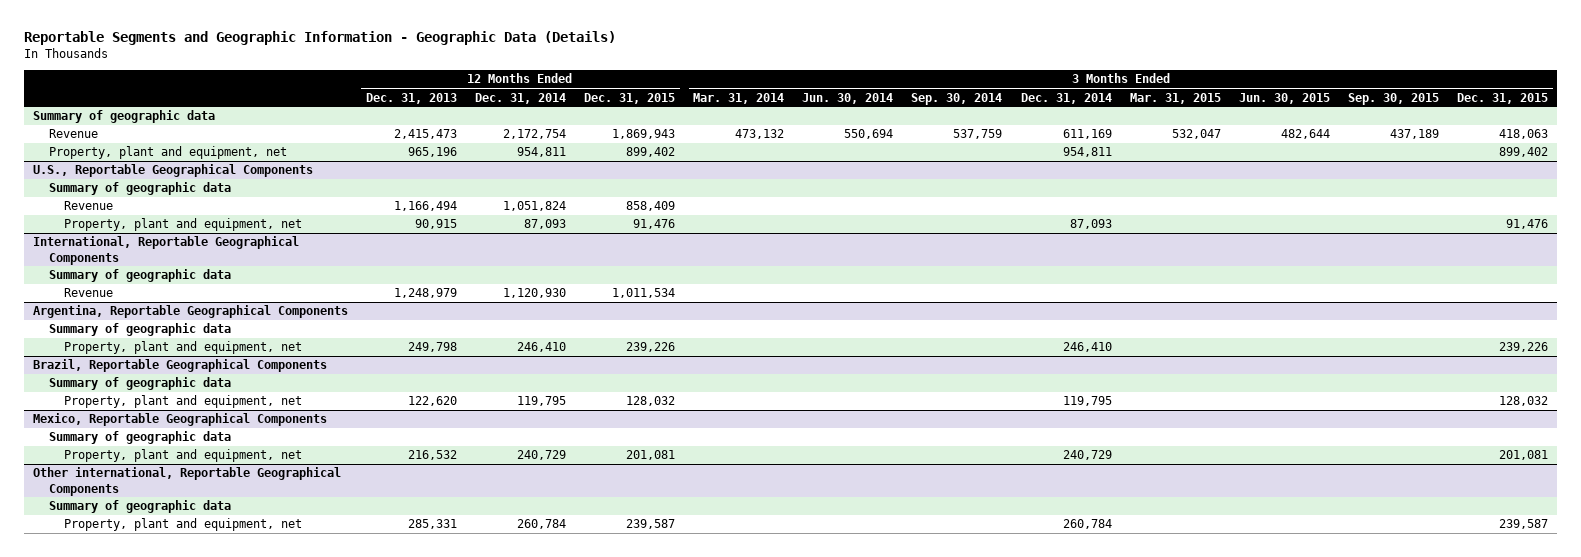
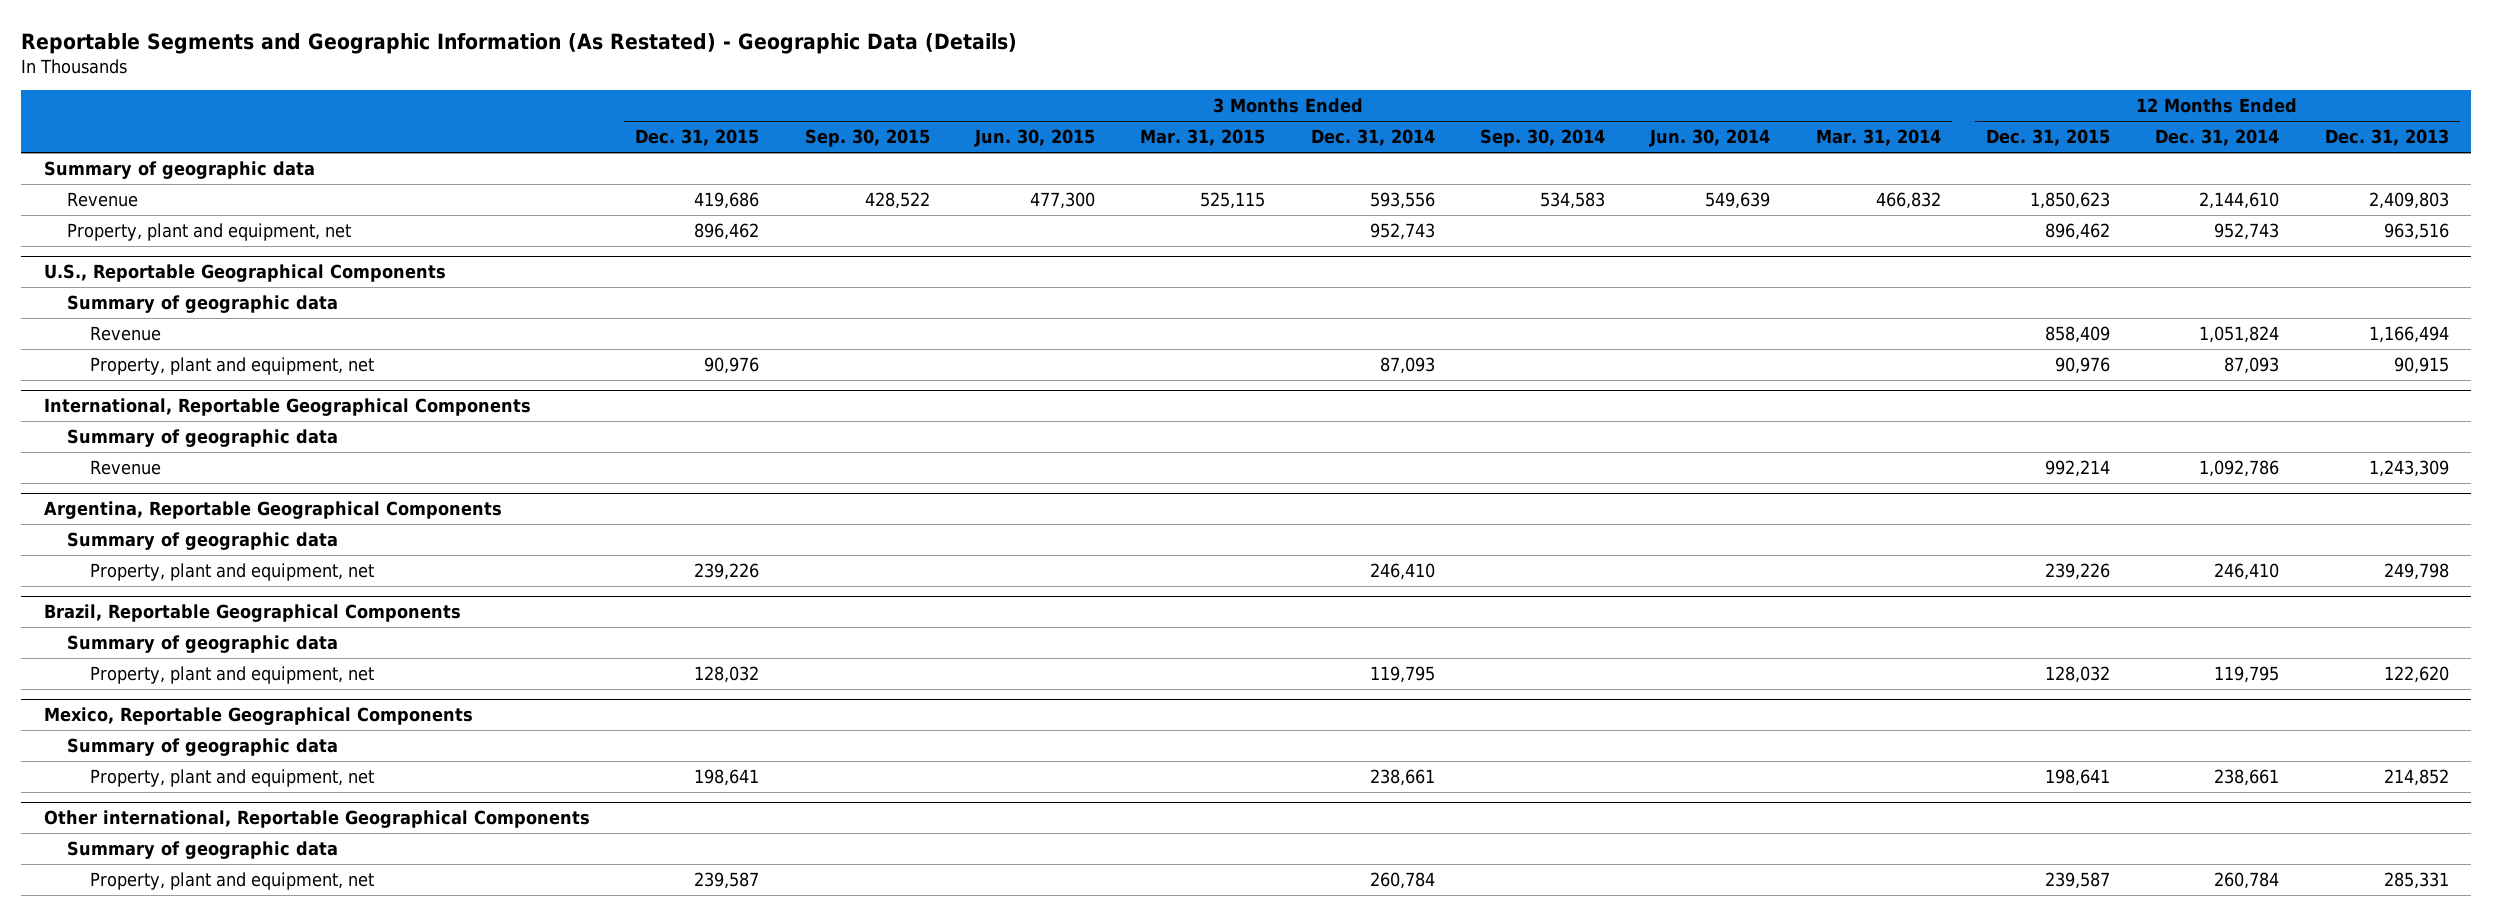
[23,31,616,46] Reportable Segments and Geographic Information - Geographic Data (Details) -> [21,32,1018,54] Reportable Segments and Geographic Information (As Restated) - Geographic Data (Details)
[393,129,457,140] 2,415,473 -> [2368,191,2449,209] 2,409,803
[502,129,566,140] 2,172,754 -> [2199,191,2280,209] 2,144,610
[612,129,676,140] 1,869,943 -> [2030,191,2111,209] 1,850,623
[735,129,785,140] 473,132 -> [1875,191,1941,209] 466,832
[844,129,894,140] 550,694 -> [1705,191,1771,209] 549,639
[953,129,1003,140] 537,759 -> [1540,191,1606,209] 534,583
[1062,129,1112,140] 611,169 -> [1369,191,1435,209] 593,556
[1171,129,1221,140] 532,047 -> [1200,191,1266,209] 525,115
[1280,129,1330,140] 482,644 -> [1029,191,1095,209] 477,300
[1389,129,1439,140] 437,189 -> [864,191,930,209] 428,522
[1498,129,1548,140] 418,063 -> [694,191,760,209] 419,686
[407,147,457,158] 965,196 -> [2383,222,2449,240] 963,516
[516,147,566,158] 954,811 -> [2214,222,2280,240] 952,743
[626,147,676,158] 899,402 -> [2045,222,2111,240] 896,462
[1062,147,1112,158] 954,811 -> [1369,222,1435,240] 952,743
[1498,147,1548,158] 899,402 -> [694,222,760,240] 896,462
[633,219,676,230] 91,476 -> [2055,356,2111,374] 90,976
[1505,219,1548,230] 91,476 -> [704,356,760,374] 90,976
[393,288,457,299] 1,248,979 -> [2368,459,2449,477] 1,243,309
[502,288,566,299] 1,120,930 -> [2199,459,2280,477] 1,092,786
[612,288,676,299] 1,011,534 -> [2045,459,2111,477] 992,214
[407,450,457,461] 216,532 -> [2383,768,2449,786] 214,852
[516,450,566,461] 240,729 -> [2214,768,2280,786] 238,661
[626,450,676,461] 201,081 -> [2045,768,2111,786] 198,641
[1062,450,1112,461] 240,729 -> [1369,768,1435,786] 238,661
[1498,450,1548,461] 201,081 -> [694,768,760,786] 198,641

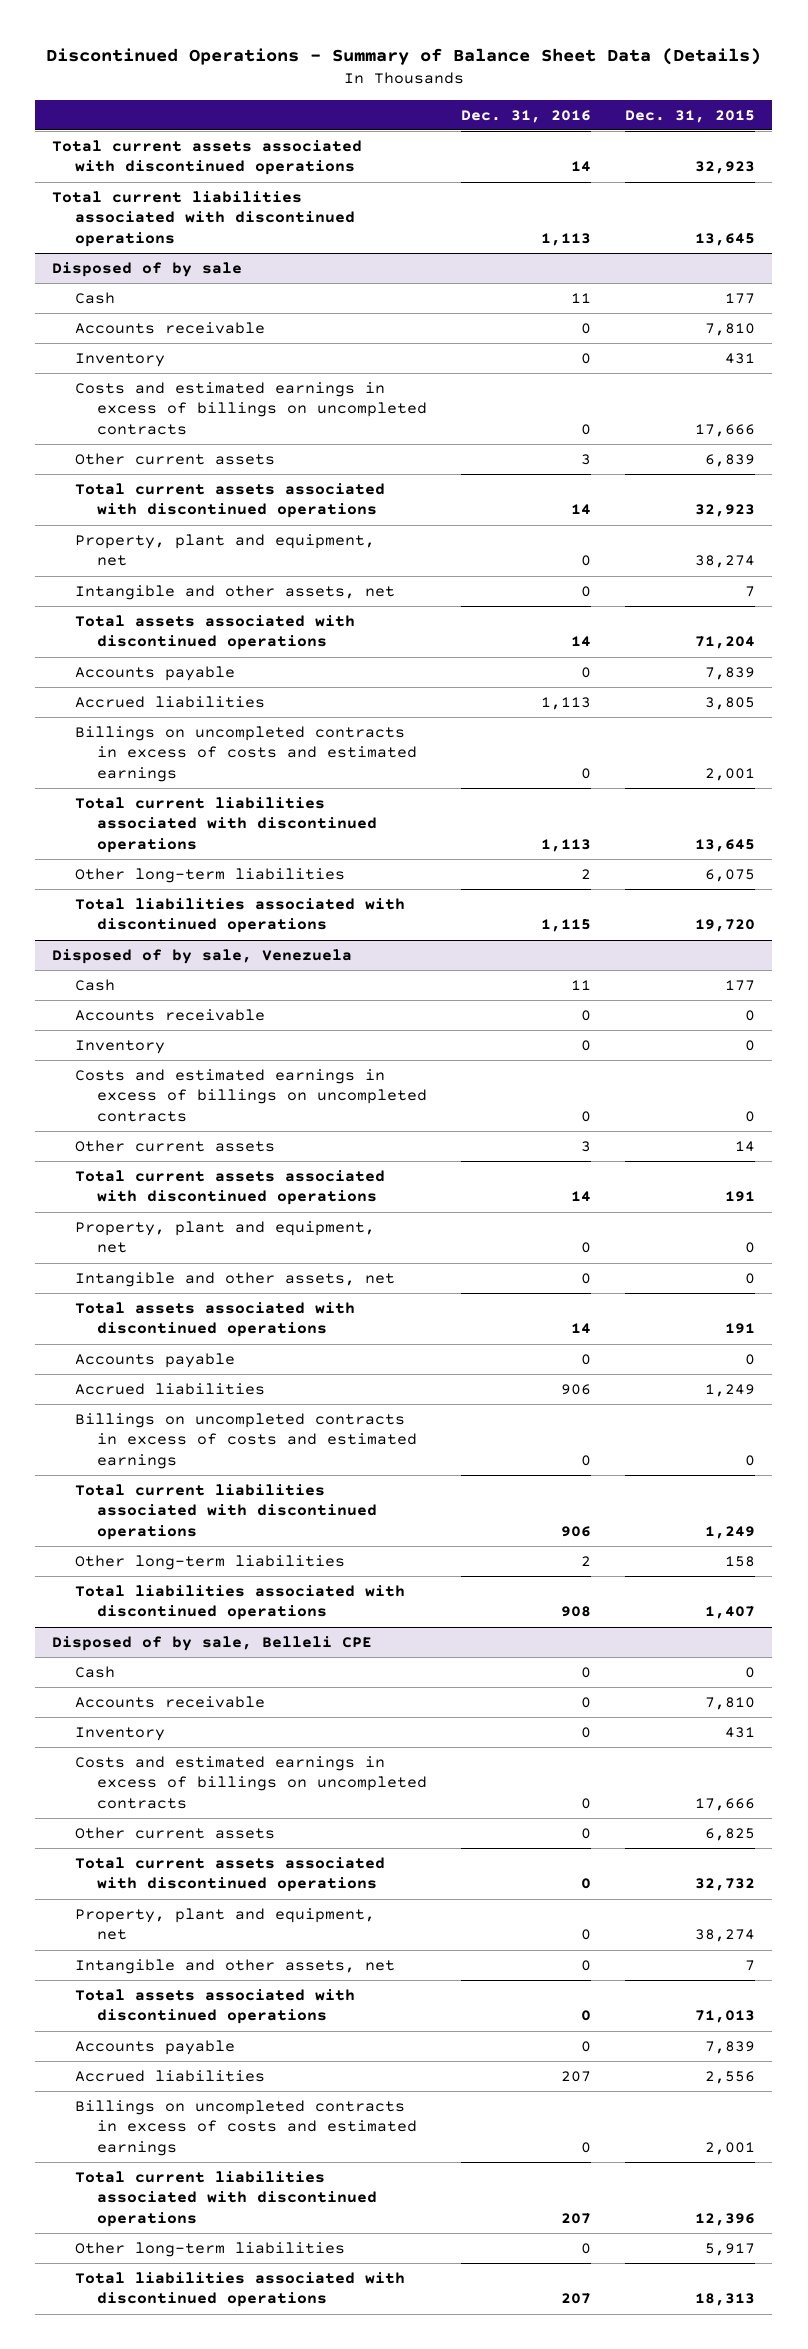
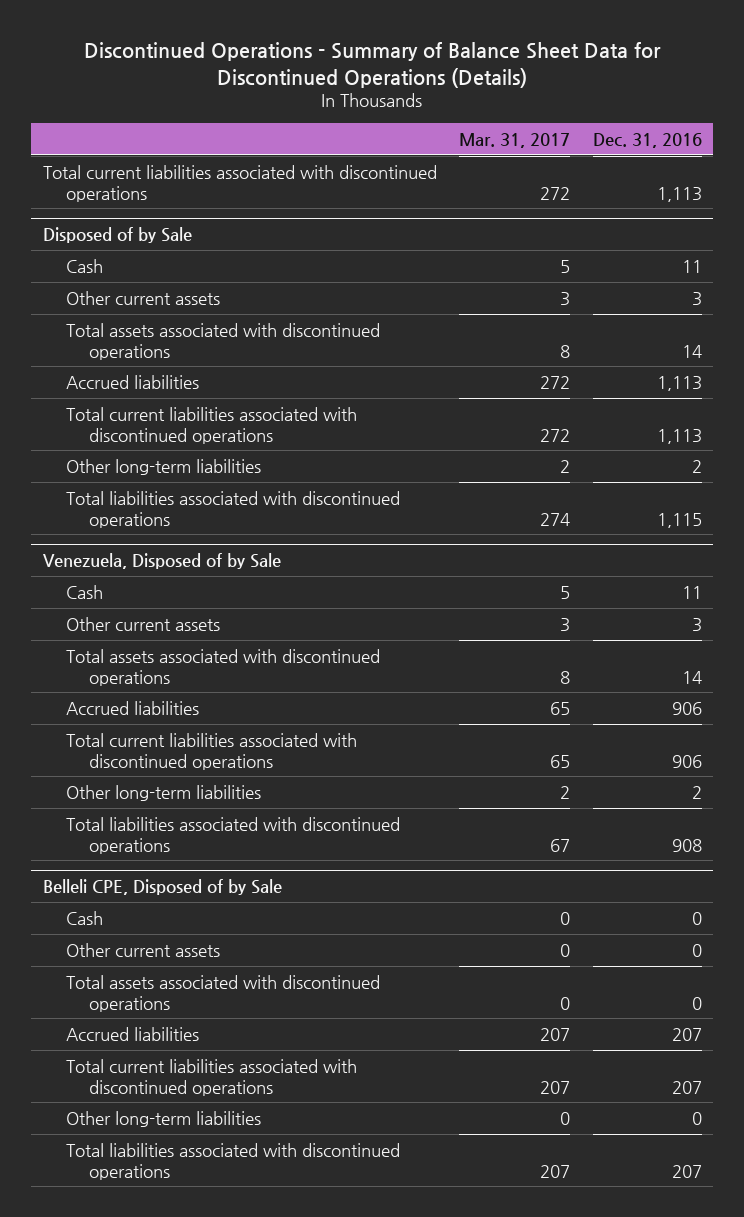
[45,47,761,65] Discontinued Operations - Summary of Balance Sheet Data (Details) -> [84,42,662,88] Discontinued Operations - Summary of Balance Sheet Data for Discontinued Operations (Details)
[625,109,756,123] Dec. 31, 2015 -> none
none -> [459,132,571,148] Mar. 31, 2017
[52,140,363,176] Total current assets associated with discontinued operations -> none
[52,262,243,278] Disposed of by sale -> [42,227,192,244] Disposed of by Sale
[74,322,265,335] Accounts receivable -> none
[74,353,165,368] Inventory -> none
[74,382,428,435] Costs and estimated earnings in excess of billings on uncompleted contracts -> none
[74,483,385,519] Total current assets associated with discontinued operations -> none
[74,534,375,567] Property, plant and equipment, net -> none
[74,585,395,601] Intangible and other assets, net -> none
[74,666,235,682] Accounts payable -> none
[74,726,418,782] Billings on uncompleted contracts in excess of costs and estimated earnings -> none
[52,949,353,965] Disposed of by sale, Venezuela -> [42,553,281,570] Venezuela, Disposed of by Sale
[74,1009,265,1022] Accounts receivable -> none
[74,1040,165,1055] Inventory -> none
[74,1069,428,1122] Costs and estimated earnings in excess of billings on uncompleted contracts -> none
[74,1170,385,1206] Total current assets associated with discontinued operations -> none
[74,1221,375,1254] Property, plant and equipment, net -> none
[74,1272,395,1288] Intangible and other assets, net -> none
[74,1353,235,1369] Accounts payable -> none
[74,1413,418,1469] Billings on uncompleted contracts in excess of costs and estimated earnings -> none
[52,1636,373,1652] Disposed of by sale, Belleli CPE -> [42,879,282,896] Belleli CPE, Disposed of by Sale
[74,1696,265,1709] Accounts receivable -> none
[74,1727,165,1742] Inventory -> none
[74,1756,428,1809] Costs and estimated earnings in excess of billings on uncompleted contracts -> none
[74,1857,385,1893] Total current assets associated with discontinued operations -> none
[74,1908,375,1941] Property, plant and equipment, net -> none
[74,1959,395,1975] Intangible and other assets, net -> none
[74,2040,235,2056] Accounts payable -> none
[74,2100,418,2156] Billings on uncompleted contracts in excess of costs and estimated earnings -> none

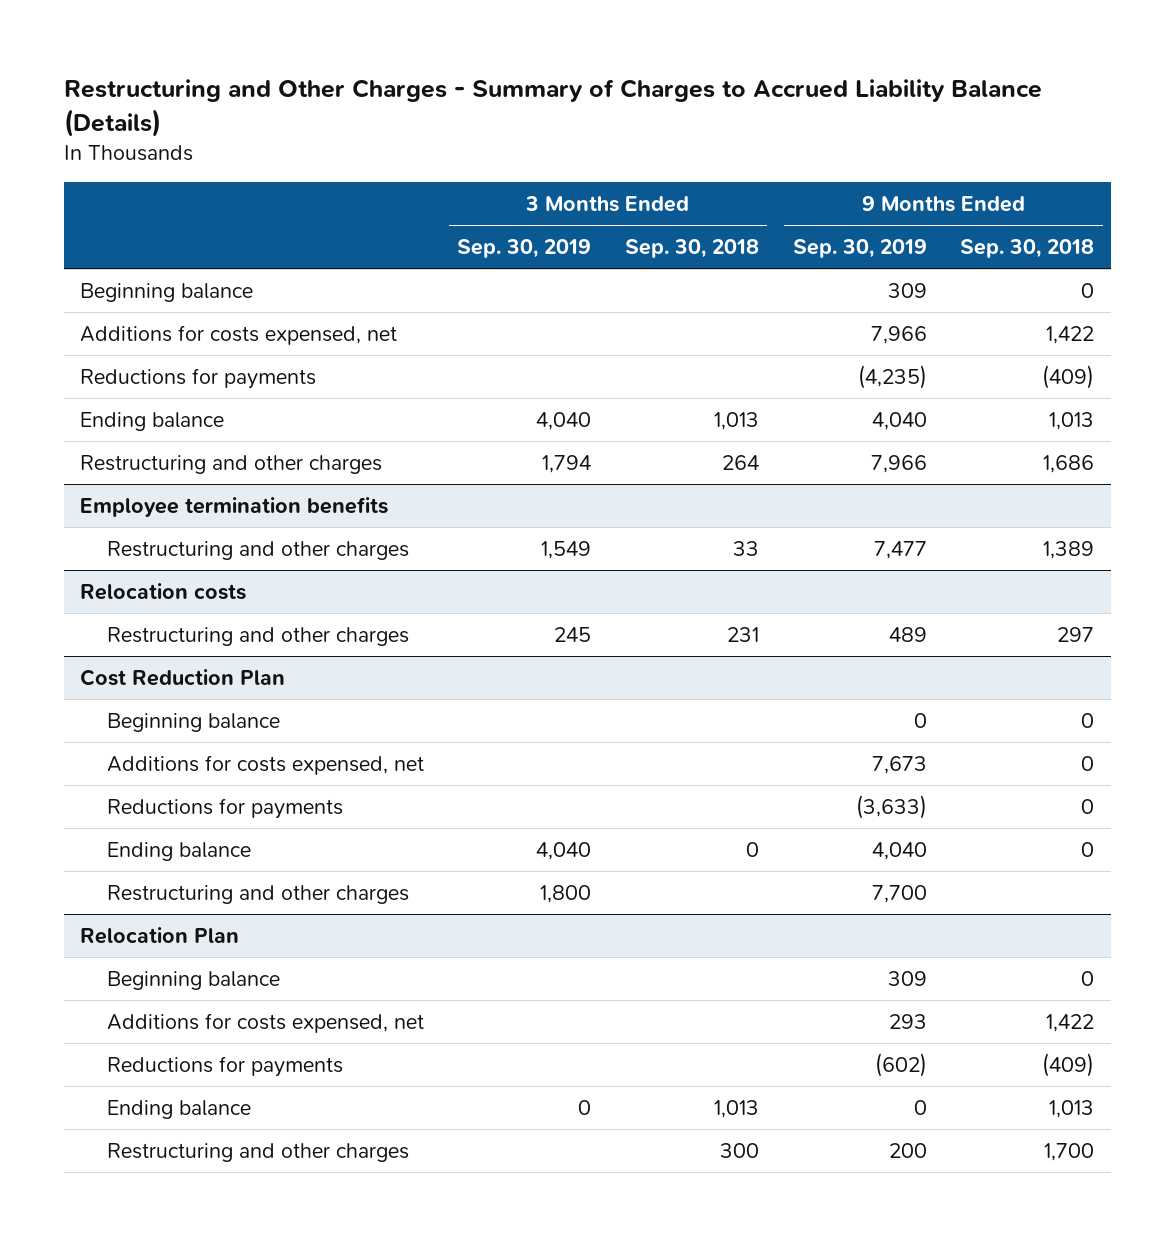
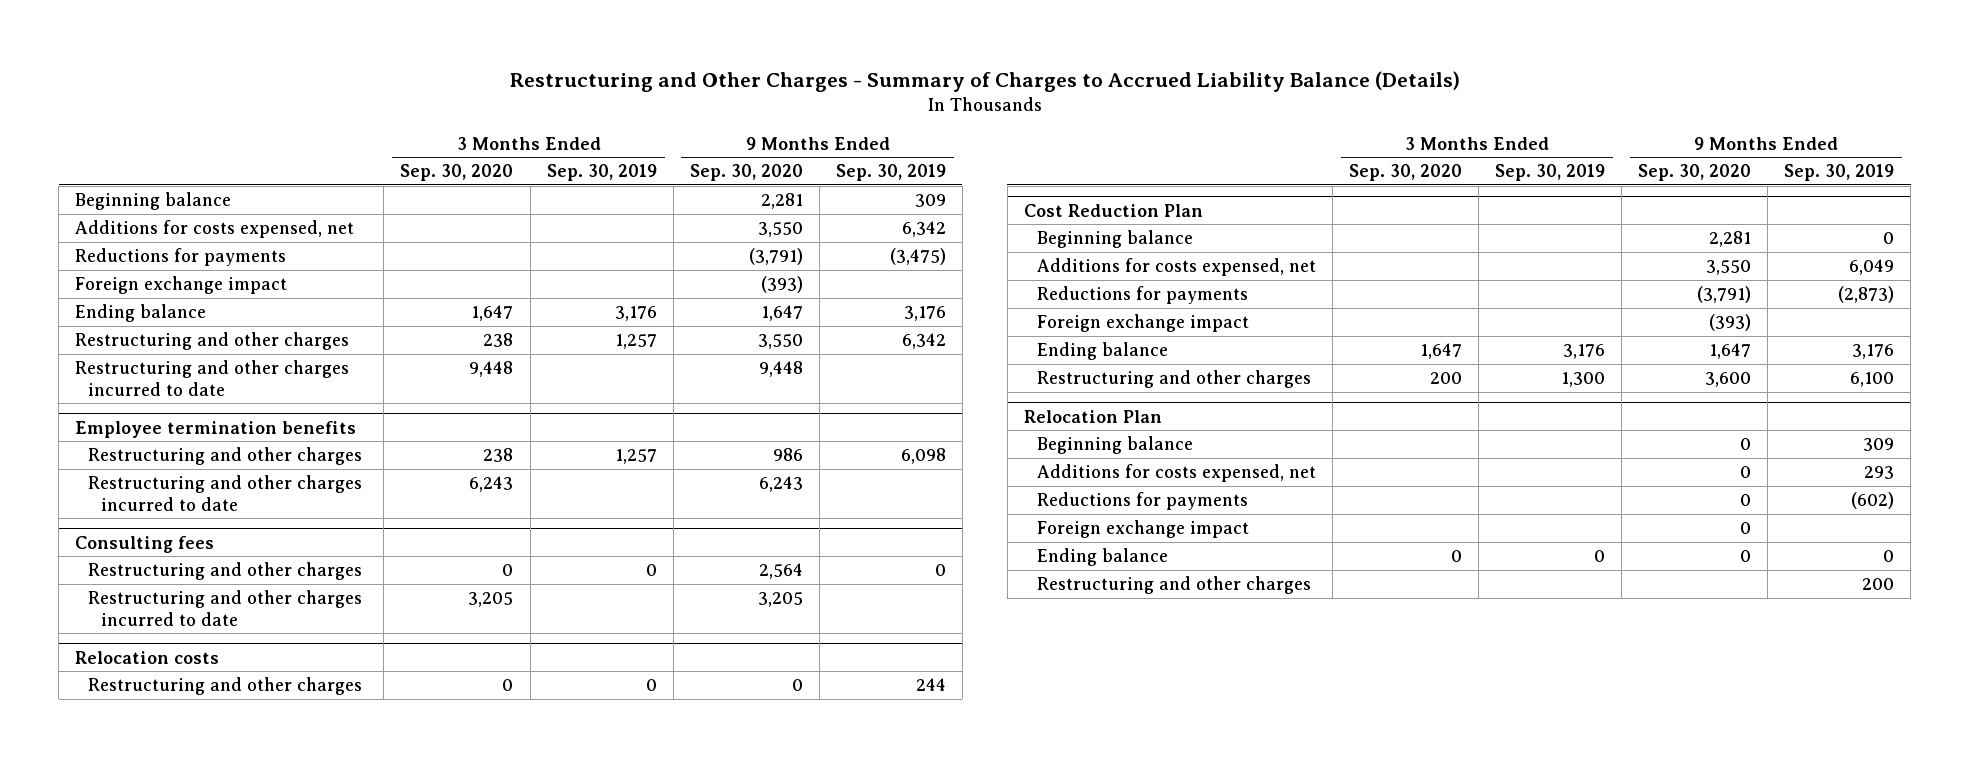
[624,239,759,259] Sep. 30, 2018 -> none
[960,239,1095,259] Sep. 30, 2018 -> none
none -> [400,164,514,182] Sep. 30, 2020
none -> [689,164,803,182] Sep. 30, 2020
[870,325,927,344] 7,966 -> [901,221,946,238] 6,342
[857,364,927,389] (4,235) -> [889,248,946,266] (3,475)
none -> [75,276,288,295] Foreign exchange impact
[536,411,592,430] 4,040 -> [614,306,657,322] 3,176
[871,411,927,430] 4,040 -> [903,306,946,322] 3,176
[542,454,592,473] 1,794 -> [614,334,657,350] 1,257
[870,454,927,473] 7,966 -> [901,333,946,350] 6,342
none -> [75,360,350,396] Restructuring and other charges incurred to date
[541,540,592,559] 1,549 -> [614,449,657,465] 1,257
[873,540,927,559] 7,477 -> [900,448,946,465] 6,098
none -> [88,475,363,511] Restructuring and other charges incurred to date
none -> [75,535,215,553] Consulting fees
none -> [88,562,363,581] Restructuring and other charges
none -> [88,590,363,626] Restructuring and other charges incurred to date
[554,626,592,642] 245 -> [645,679,657,692] 0
[888,626,927,642] 489 -> [915,678,946,692] 244
[871,755,927,774] 7,673 -> [1849,259,1895,276] 6,049
[855,794,927,819] (3,633) -> [1838,286,1895,304] (2,873)
none -> [1036,314,1249,333] Foreign exchange impact
[536,841,592,860] 4,040 -> [1563,344,1606,360] 3,176
[871,841,927,860] 4,040 -> [1852,344,1895,360] 3,176
[540,884,592,903] 1,800 -> [1561,372,1606,388] 1,300
[871,884,927,903] 7,700 -> [1850,372,1895,388] 6,100
none -> [1036,520,1249,539] Foreign exchange impact

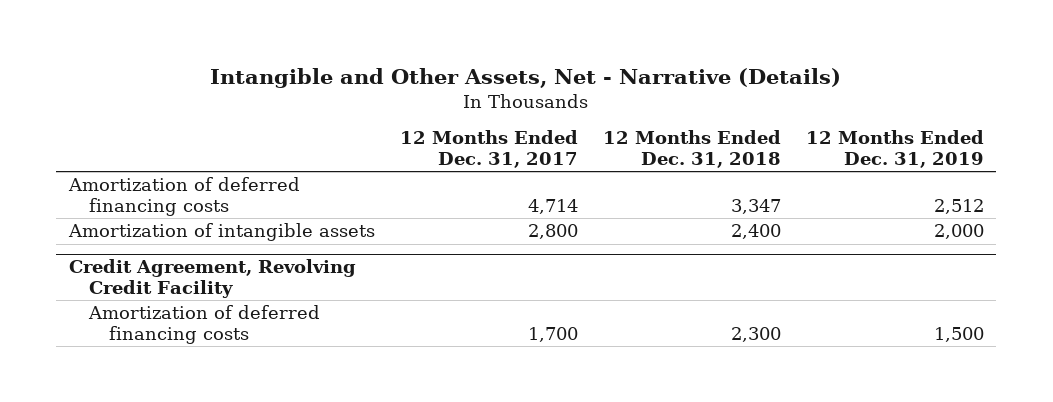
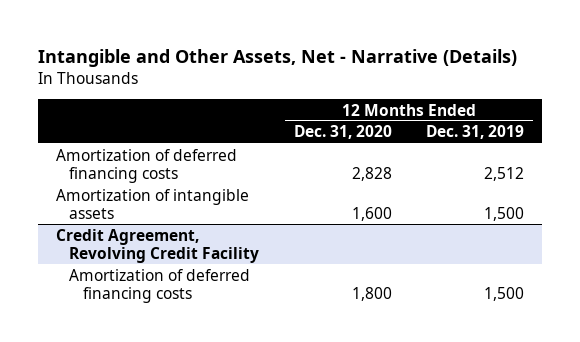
[399,130,578,168] 12 Months Ended Dec. 31, 2017 -> none
[602,130,781,168] 12 Months Ended Dec. 31, 2018 -> none
none -> [293,125,392,140] Dec. 31, 2020
[933,224,984,240] 2,000 -> [484,206,525,221] 1,500

